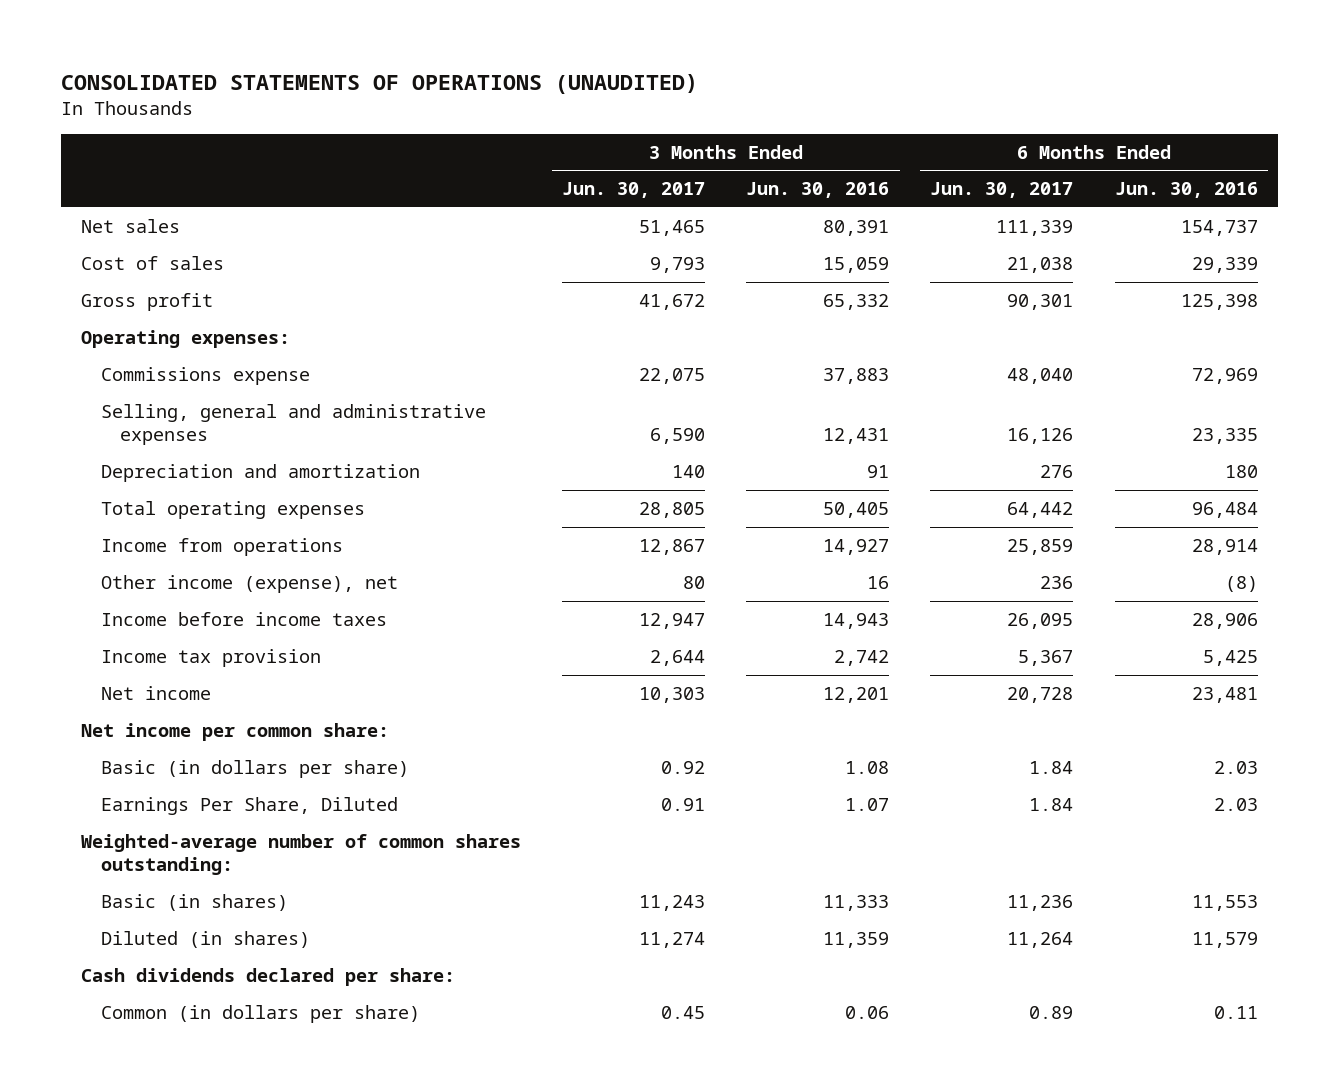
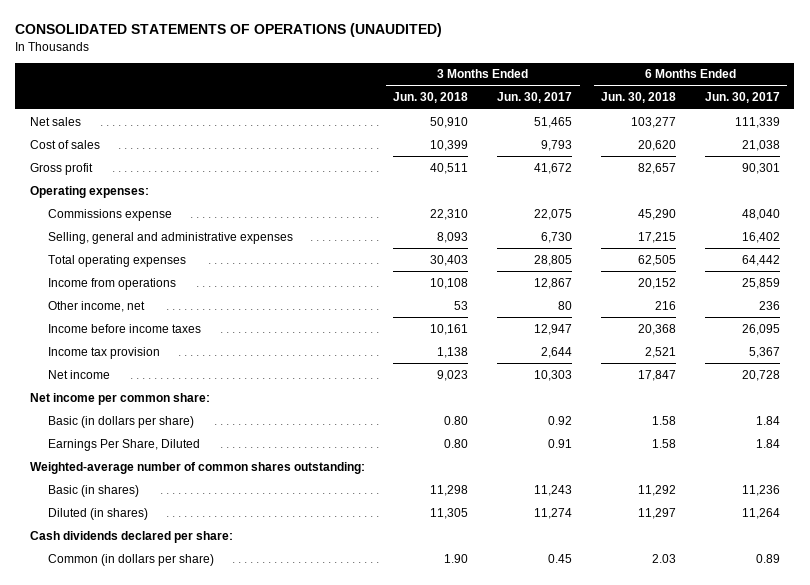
[746,182,890,199] Jun. 30, 2016 -> none
[1114,182,1258,199] Jun. 30, 2016 -> none
none -> [393,92,469,104] Jun. 30, 2018
none -> [601,92,677,104] Jun. 30, 2018
[100,464,420,483] Depreciation and amortization -> none
[650,428,706,445] 6,590 -> [541,231,573,243] 6,730
[1007,428,1074,445] 16,126 -> [742,231,781,243] 16,402
[100,575,398,594] Other income (expense), net -> [47,300,145,312] Other income, net

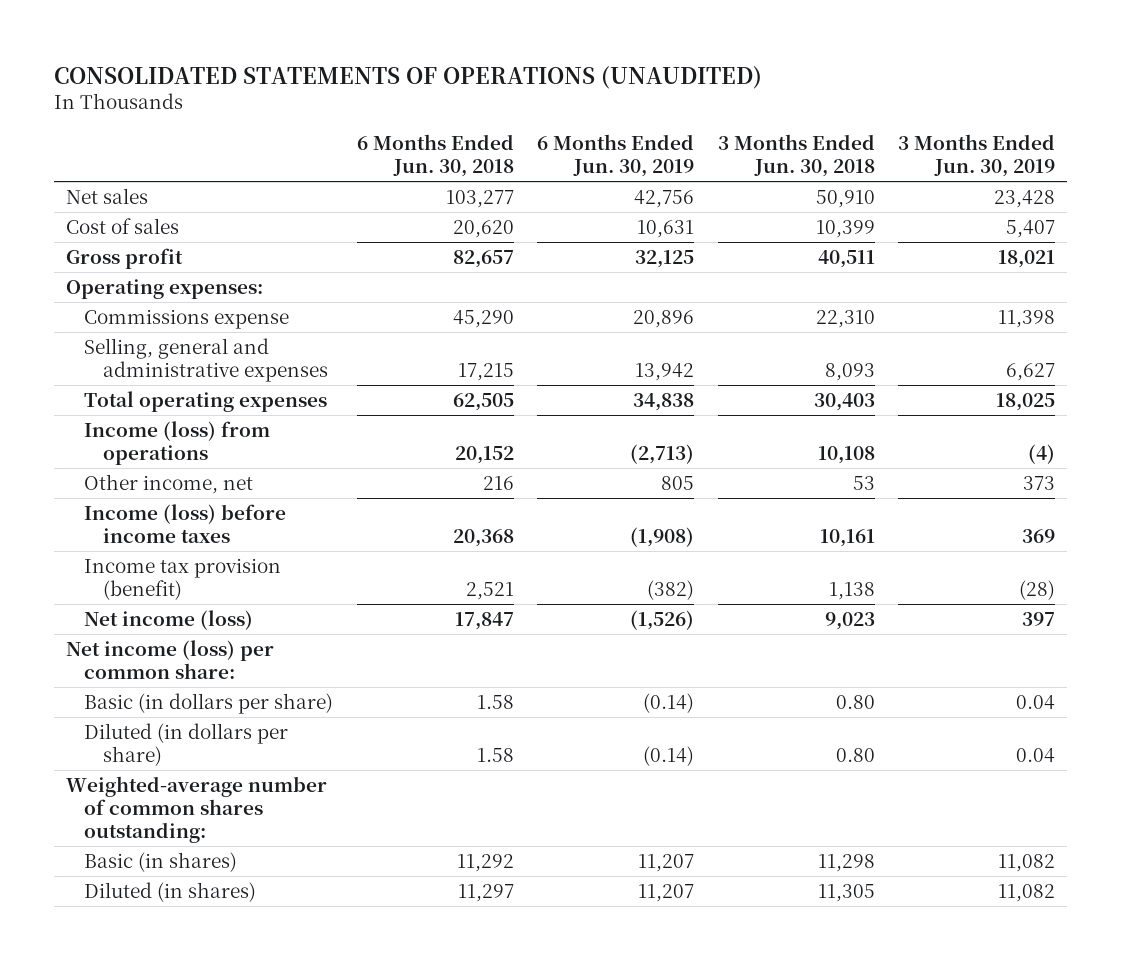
[497,92,573,104] Jun. 30, 2017 -> none
[705,92,781,104] Jun. 30, 2017 -> none
none -> [537,134,695,178] 6 Months Ended Jun. 30, 2019
none -> [898,134,1056,178] 3 Months Ended Jun. 30, 2019
[47,277,176,290] Income from operations -> [84,421,271,465] Income (loss) from operations
[47,323,201,333] Income before income taxes -> [84,504,287,543] Income (loss) before income taxes
[47,346,160,359] Income tax provision -> [84,558,282,600] Income tax provision (benefit)
[47,369,110,379] Net income -> [84,610,254,631] Net income (loss)
[29,392,210,405] Net income per common share: -> [65,640,274,679] Net income (loss) per common share:
[47,438,200,451] Earnings Per Share, Diluted -> [84,723,289,766] Diluted (in dollars per share)
[29,530,233,543] Cash dividends declared per share: -> none
[47,553,214,566] Common (in dollars per share) -> none

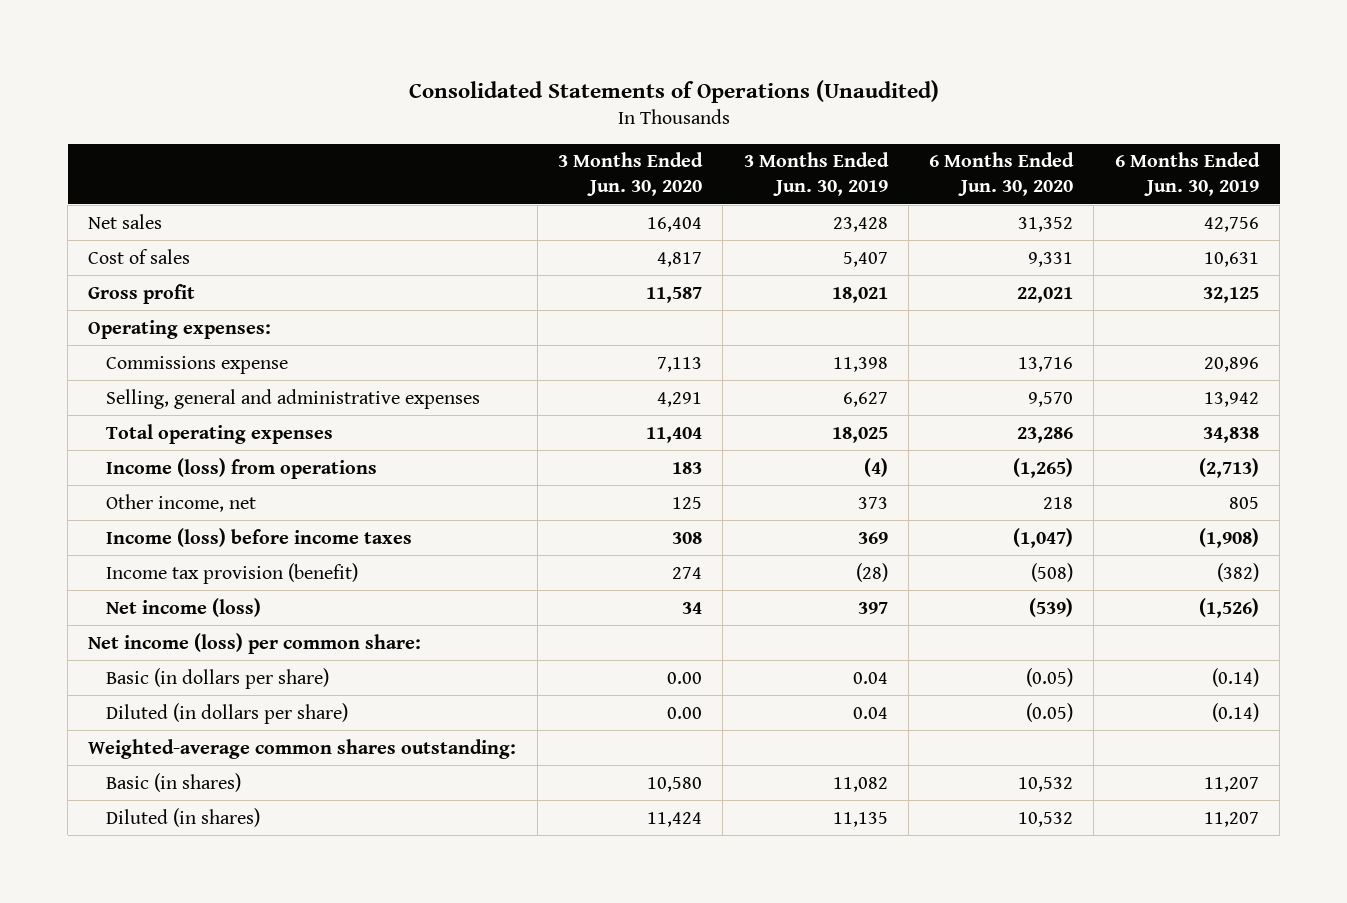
[54,65,763,89] CONSOLIDATED STATEMENTS OF OPERATIONS (UNAUDITED) -> [408,79,939,103] Consolidated Statements of Operations (Unaudited)
[356,134,514,178] 6 Months Ended Jun. 30, 2018 -> none
[717,134,875,178] 3 Months Ended Jun. 30, 2018 -> none
none -> [558,152,704,197] 3 Months Ended Jun. 30, 2020
none -> [929,152,1075,197] 6 Months Ended Jun. 30, 2020
[65,776,327,843] Weighted-average number of common shares outstanding: -> [88,738,517,759] Weighted-average common shares outstanding:
[998,884,1056,903] 11,082 -> [832,811,888,827] 11,135

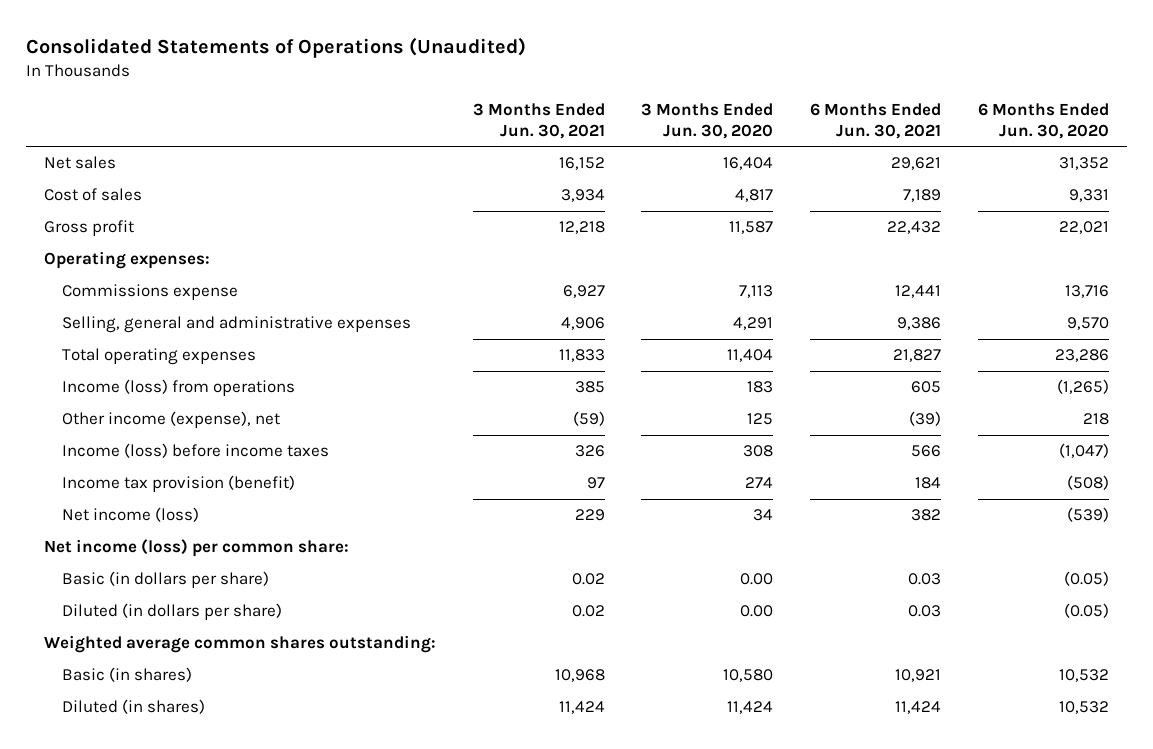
[743,152,889,197] 3 Months Ended Jun. 30, 2019 -> none
[1114,152,1260,197] 6 Months Ended Jun. 30, 2019 -> none
none -> [472,102,605,139] 3 Months Ended Jun. 30, 2021
none -> [810,102,942,139] 6 Months Ended Jun. 30, 2021
[105,493,256,512] Other income, net -> [61,411,280,429] Other income (expense), net
[88,738,517,759] Weighted-average common shares outstanding: -> [44,635,437,654] Weighted average common shares outstanding:

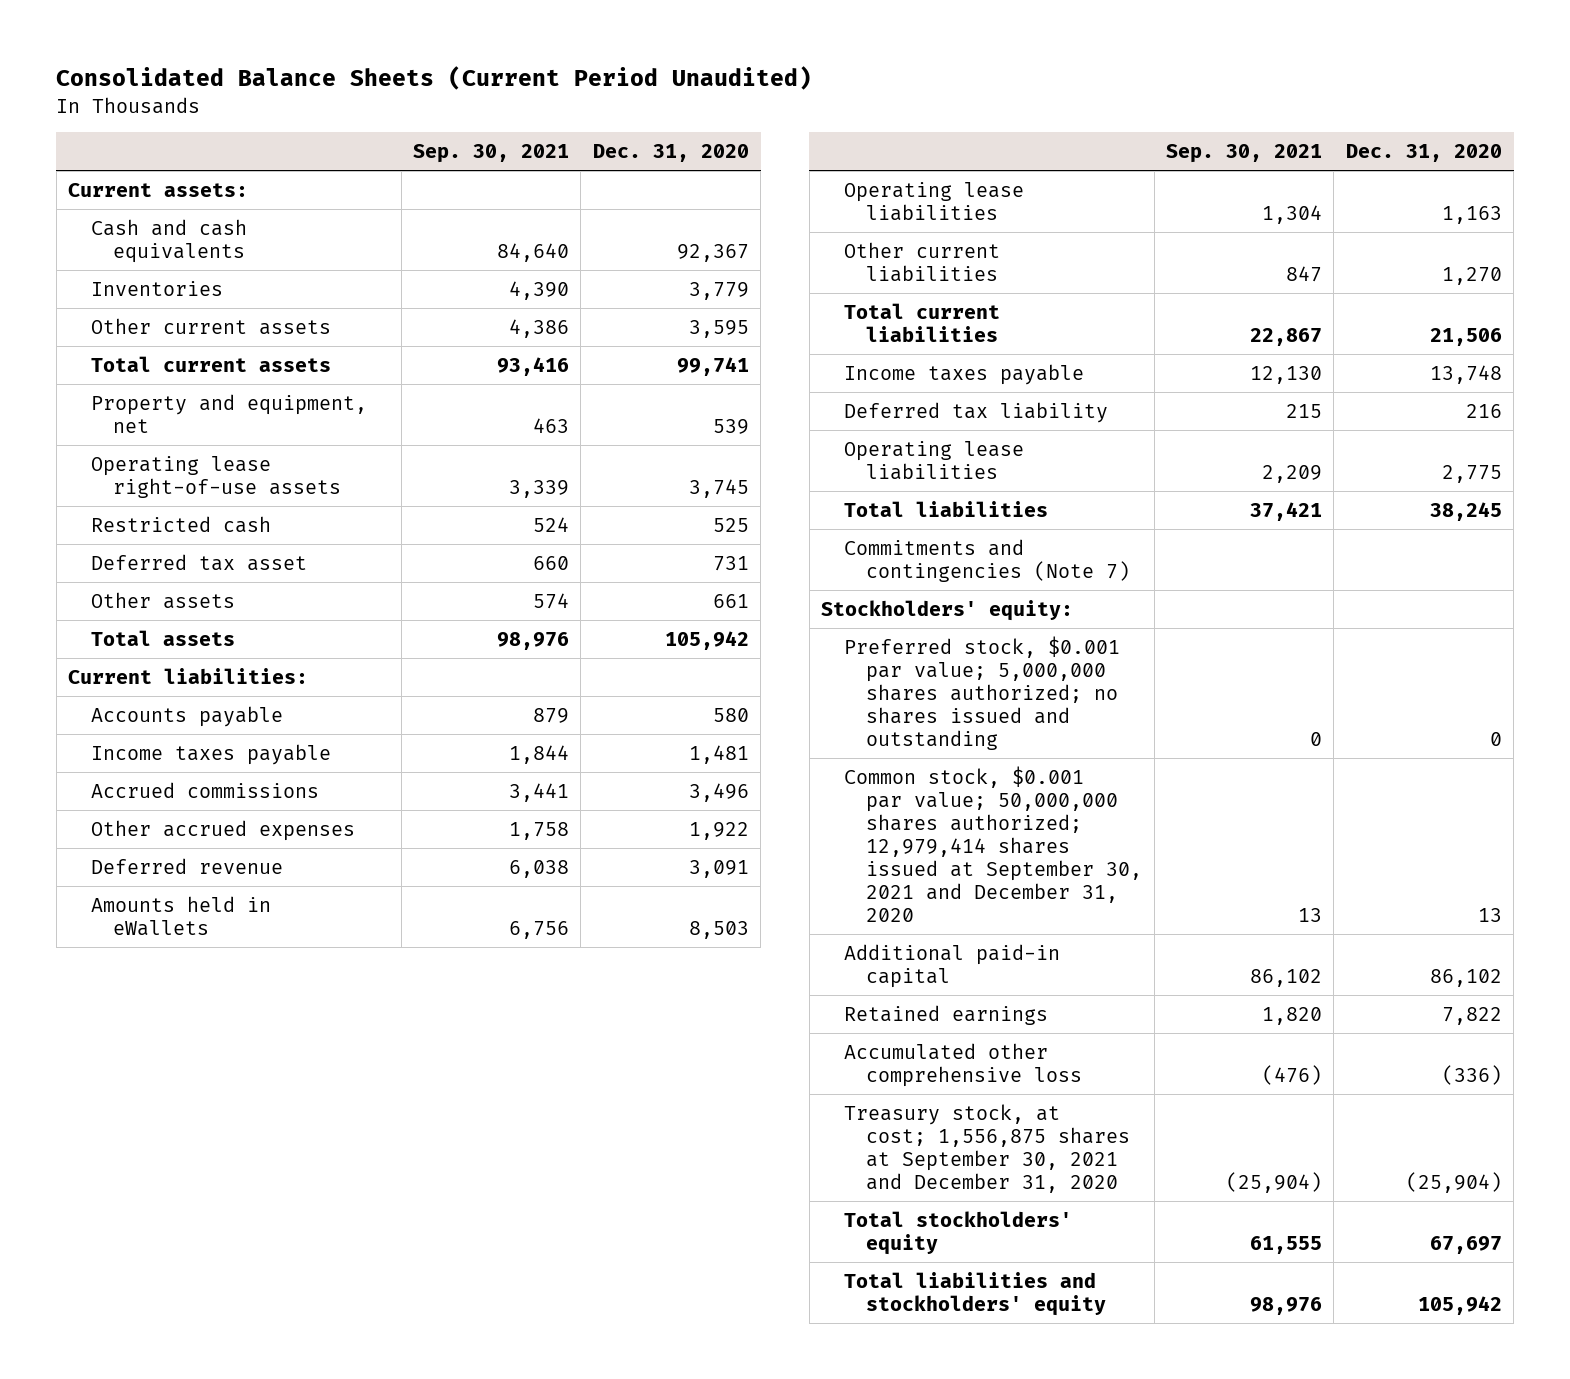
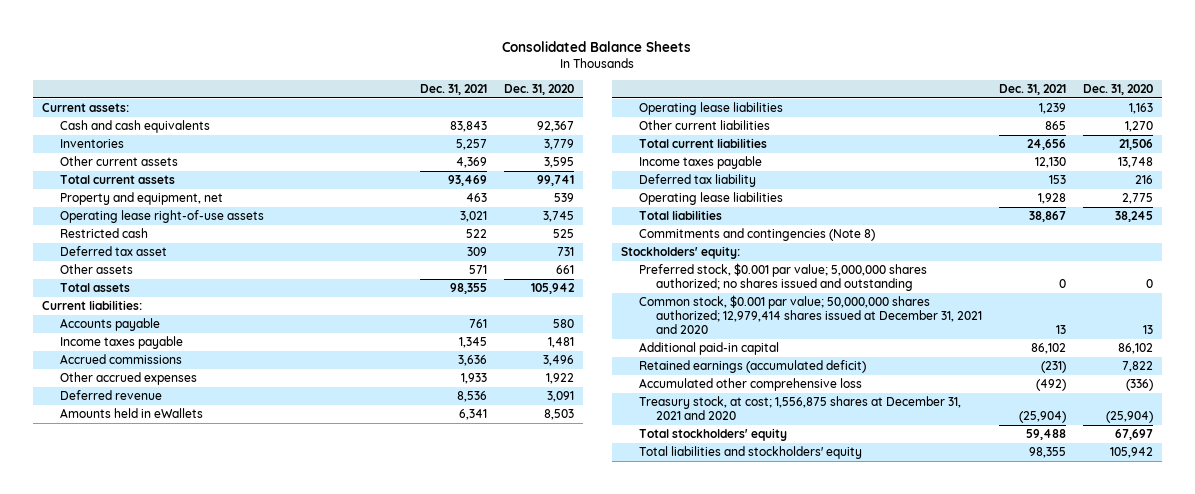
[56,66,813,91] Consolidated Balance Sheets (Current Period Unaudited) -> [502,40,692,52] Consolidated Balance Sheets
[413,143,570,163] Sep. 30, 2021 -> none
none -> [420,83,488,95] Dec. 31, 2021
[843,538,1131,582] Commitments and contingencies (Note 7) -> [638,228,875,242] Commitments and contingencies (Note 8)
[843,765,1143,922] Common stock, $0.001 par value; 50,000,000 shares authorized; 12,979,414 shares issued at September 30, 2021 and December 31, 2020 -> [638,295,983,334] Common stock, $0.001 par value; 50,000,000 shares authorized; 12,979,414 shares issued at December 31, 2021 and 2020
[843,1004,1048,1025] Retained earnings -> [638,360,866,374] Retained earnings (accumulated deficit)
[843,1103,1131,1193] Treasury stock, at cost; 1,556,875 shares at September 30, 2021 and December 31, 2020 -> [638,396,961,421] Treasury stock, at cost; 1,556,875 shares at December 31, 2021 and 2020

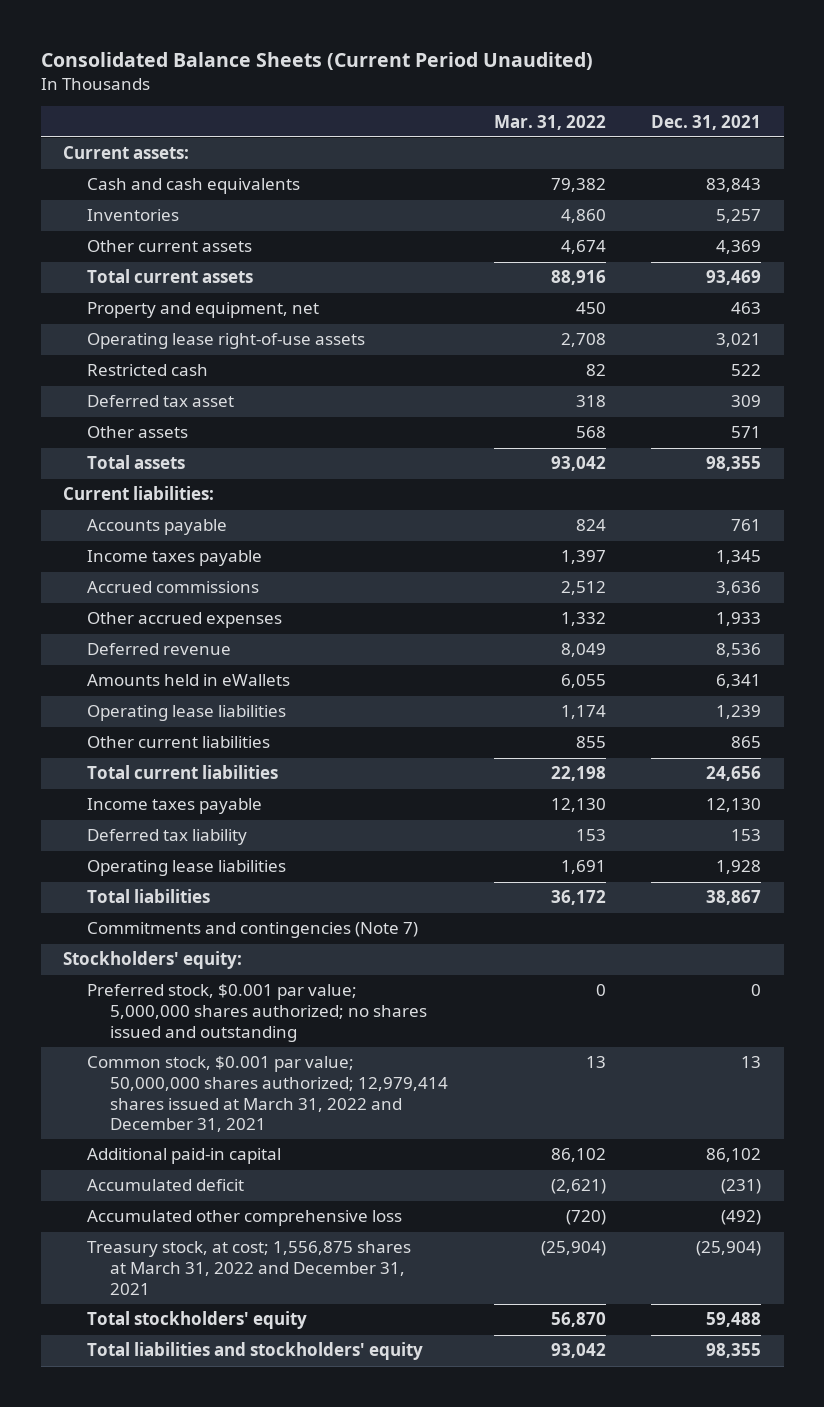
[502,40,692,52] Consolidated Balance Sheets -> [40,51,593,70] Consolidated Balance Sheets (Current Period Unaudited)
[504,83,575,95] Dec. 31, 2020 -> none
none -> [493,114,606,130] Mar. 31, 2022
[638,228,875,242] Commitments and contingencies (Note 8) -> [86,922,418,939] Commitments and contingencies (Note 7)
[638,295,983,334] Common stock, $0.001 par value; 50,000,000 shares authorized; 12,979,414 shares issued at December 31, 2021 and 2020 -> [86,1056,449,1133] Common stock, $0.001 par value; 50,000,000 shares authorized; 12,979,414 shares issued at March 31, 2022 and December 31, 2021
[638,360,866,374] Retained earnings (accumulated deficit) -> [86,1179,244,1192] Accumulated deficit
[638,396,961,421] Treasury stock, at cost; 1,556,875 shares at December 31, 2021 and 2020 -> [86,1241,411,1295] Treasury stock, at cost; 1,556,875 shares at March 31, 2022 and December 31, 2021

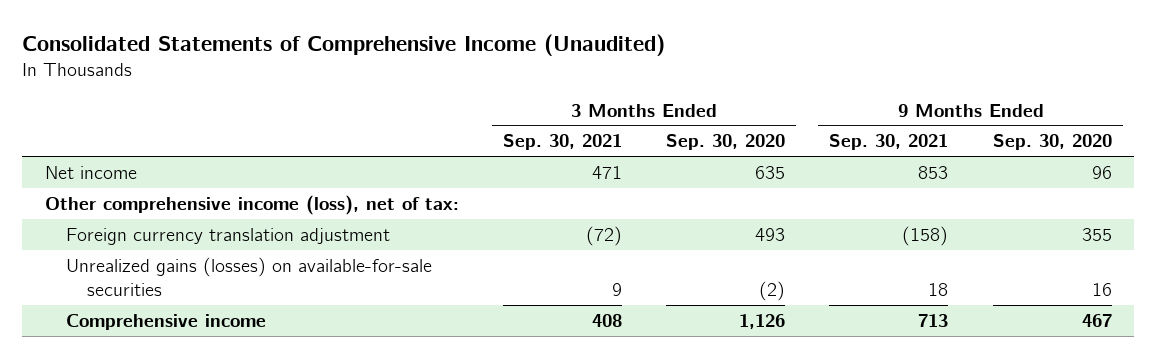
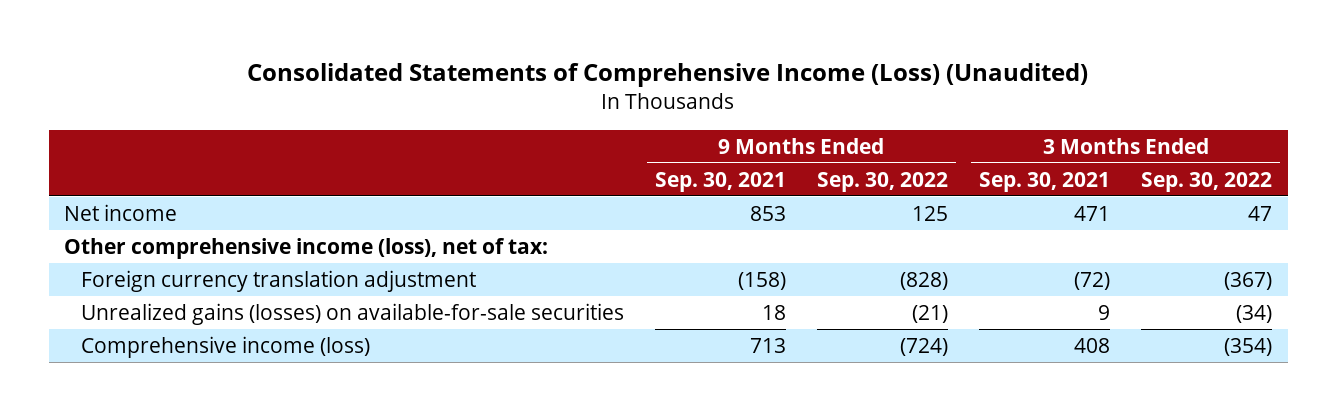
[22,34,666,57] Consolidated Statements of Comprehensive Income (Unaudited) -> [247,63,1089,88] Consolidated Statements of Comprehensive Income (Loss) (Unaudited)
[666,134,786,151] Sep. 30, 2020 -> none
[992,134,1112,151] Sep. 30, 2020 -> none
none -> [816,171,948,192] Sep. 30, 2022
none -> [1141,171,1273,192] Sep. 30, 2022
[65,313,266,330] Comprehensive income -> [80,335,370,358] Comprehensive income (loss)

